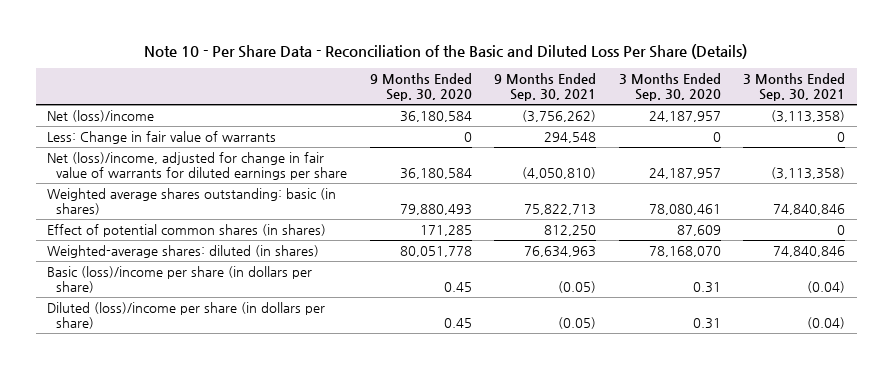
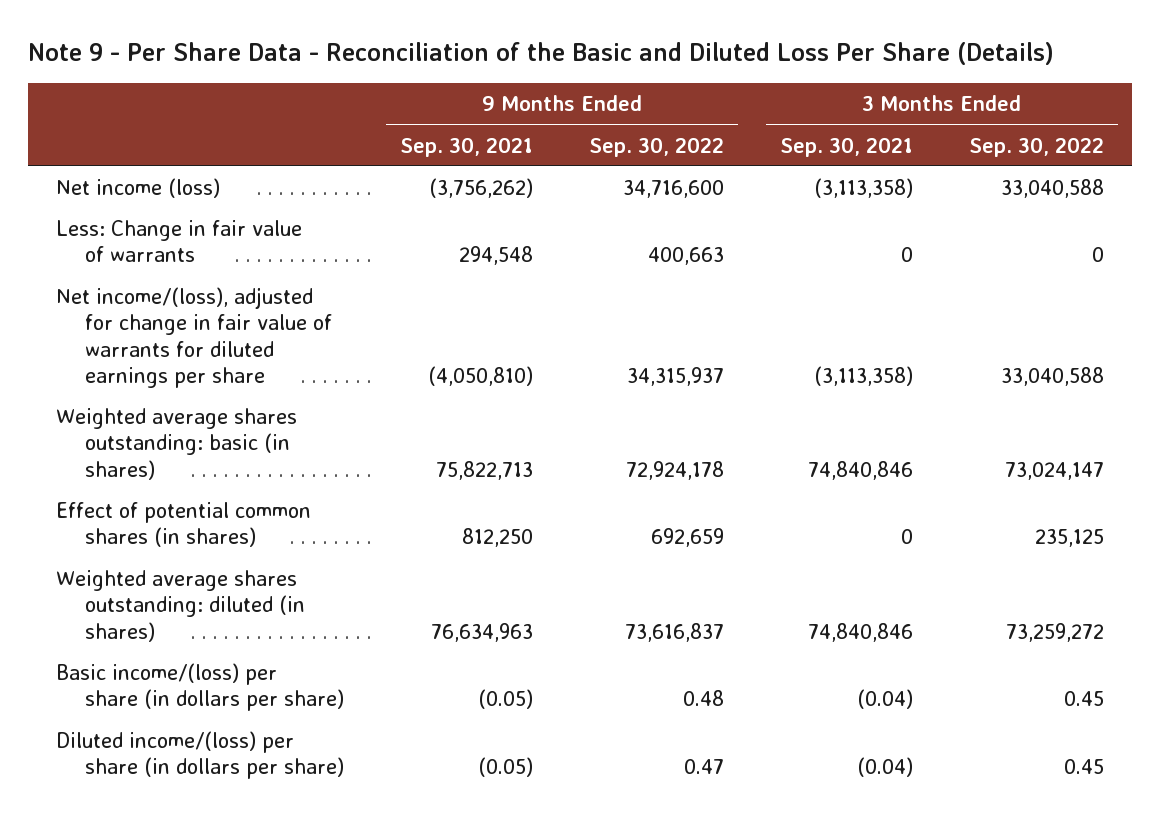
[144,43,748,59] Note 10 - Per Share Data - Reconciliation of the Basic and Diluted Loss Per Share (Details) -> [27,42,1054,66] Note 9 - Per Share Data - Reconciliation of the Basic and Diluted Loss Per Share (Details)
[369,73,472,102] 9 Months Ended Sep. 30, 2020 -> none
[618,73,721,102] 3 Months Ended Sep. 30, 2020 -> none
none -> [589,136,725,157] Sep. 30, 2022
none -> [969,136,1105,157] Sep. 30, 2022
[46,109,154,122] Net (loss)/income -> [55,178,220,199] Net income (loss)
[46,151,348,181] Net (loss)/income, adjusted for change in fair value of warrants for diluted earnings per share -> [55,287,333,388] Net income/(loss), adjusted for change in fair value of warrants for diluted earnings per share
[46,244,319,258] Weighted-average shares: diluted (in shares) -> [55,570,306,642] Weighted average shares outstanding: diluted (in shares)
[46,265,312,294] Basic (loss)/income per share (in dollars per share) -> [55,663,345,712] Basic income/(loss) per share (in dollars per share)
[46,301,325,330] Diluted (loss)/income per share (in dollars per share) -> [55,731,345,780] Diluted income/(loss) per share (in dollars per share)

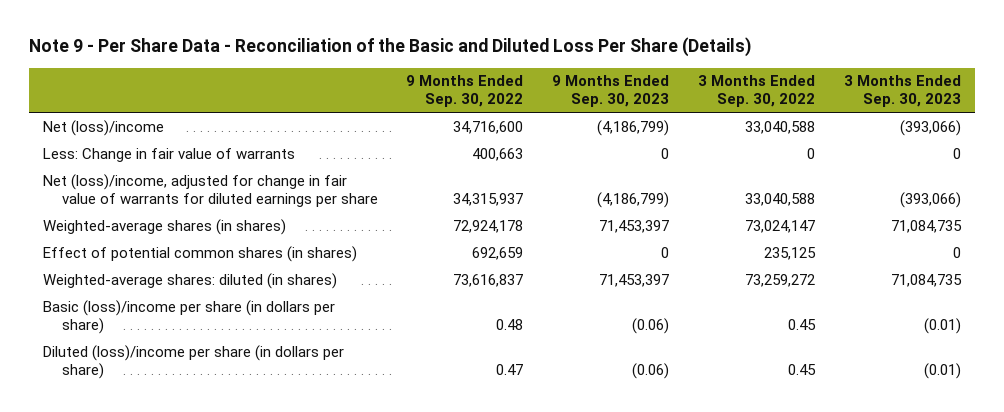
[400,136,534,157] Sep. 30, 2021 -> none
[780,136,914,157] Sep. 30, 2021 -> none
none -> [552,75,670,108] 9 Months Ended Sep. 30, 2023
none -> [843,75,961,108] 3 Months Ended Sep. 30, 2023
[55,178,220,199] Net income (loss) -> [43,119,165,136] Net (loss)/income
[55,287,333,388] Net income/(loss), adjusted for change in fair value of warrants for diluted earnings per share -> [43,173,378,207] Net (loss)/income, adjusted for change in fair value of warrants for diluted earnings per share
[55,408,297,480] Weighted average shares outstanding: basic (in shares) -> [43,218,287,235] Weighted-average shares (in shares)
[55,570,306,642] Weighted average shares outstanding: diluted (in shares) -> [43,272,338,289] Weighted-average shares: diluted (in shares)
[55,663,345,712] Basic income/(loss) per share (in dollars per share) -> [43,299,336,334] Basic (loss)/income per share (in dollars per share)
[55,731,345,780] Diluted income/(loss) per share (in dollars per share) -> [43,344,345,379] Diluted (loss)/income per share (in dollars per share)

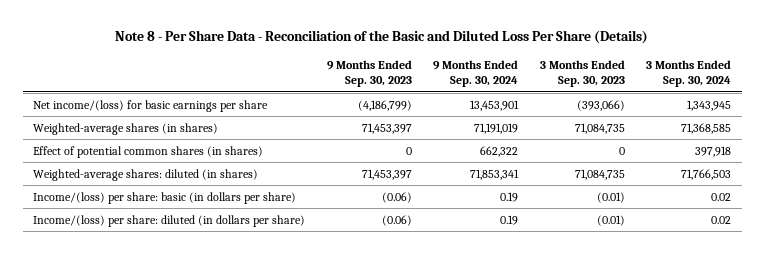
[28,37,751,58] Note 9 - Per Share Data - Reconciliation of the Basic and Diluted Loss Per Share (Details) -> [115,30,649,45] Note 8 - Per Share Data - Reconciliation of the Basic and Diluted Loss Per Share (Details)
[406,75,524,108] 9 Months Ended Sep. 30, 2022 -> none
[697,75,815,108] 3 Months Ended Sep. 30, 2022 -> none
none -> [433,60,519,88] 9 Months Ended Sep. 30, 2024
none -> [646,60,732,88] 3 Months Ended Sep. 30, 2024
[43,147,296,162] Less: Change in fair value of warrants -> none
[43,173,378,207] Net (loss)/income, adjusted for change in fair value of warrants for diluted earnings per share -> none
[43,119,165,136] Net (loss)/income -> [33,99,269,112] Net income/(loss) for basic earnings per share
[43,299,336,334] Basic (loss)/income per share (in dollars per share) -> [33,191,297,204] Income/(loss) per share: basic (in dollars per share)
[43,344,345,379] Diluted (loss)/income per share (in dollars per share) -> [33,214,306,227] Income/(loss) per share: diluted (in dollars per share)

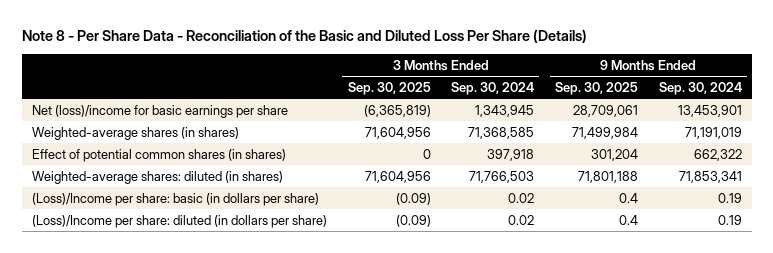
[326,60,412,88] 9 Months Ended Sep. 30, 2023 -> none
[539,60,625,88] 3 Months Ended Sep. 30, 2023 -> none
none -> [347,81,431,95] Sep. 30, 2025
none -> [554,81,638,95] Sep. 30, 2025
[33,99,269,112] Net income/(loss) for basic earnings per share -> [31,104,288,118] Net (loss)/income for basic earnings per share
[33,191,297,204] Income/(loss) per share: basic (in dollars per share) -> [31,192,319,206] (Loss)/Income per share: basic (in dollars per share)
[33,214,306,227] Income/(loss) per share: diluted (in dollars per share) -> [31,214,327,228] (Loss)/Income per share: diluted (in dollars per share)

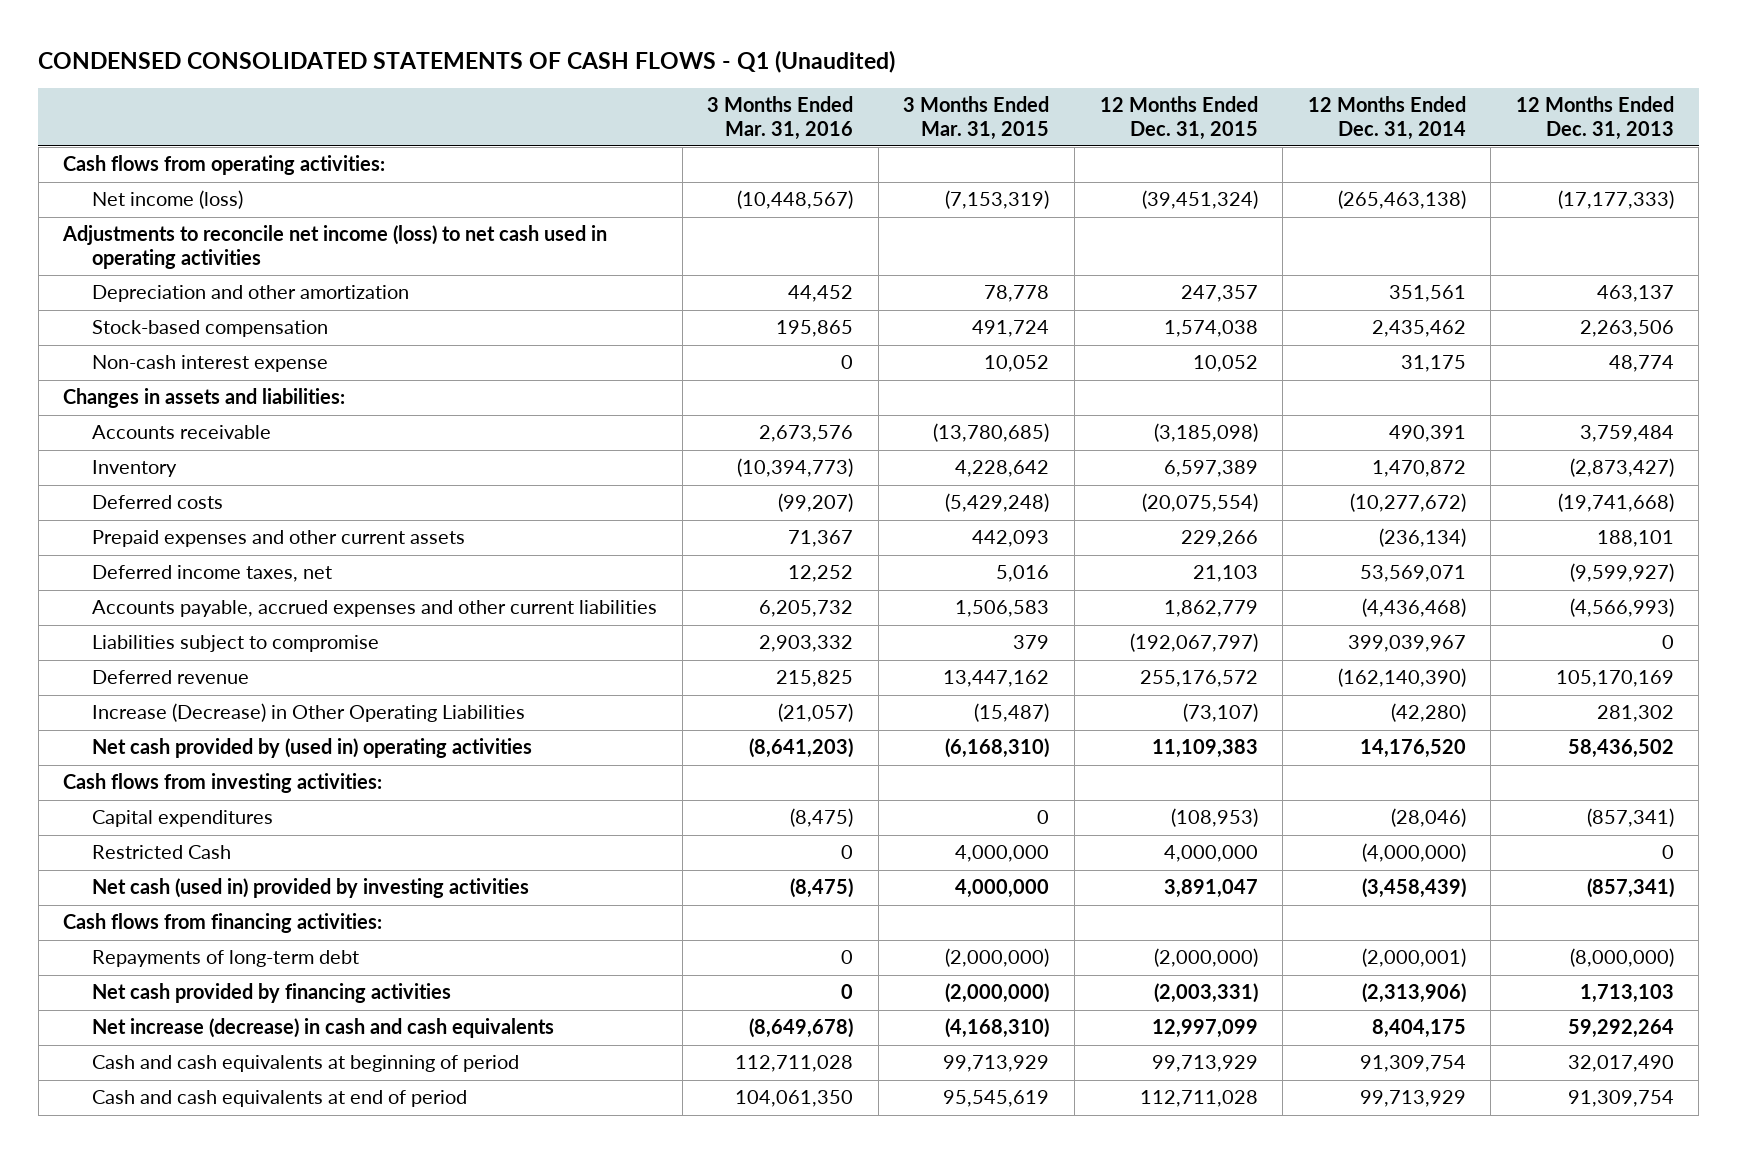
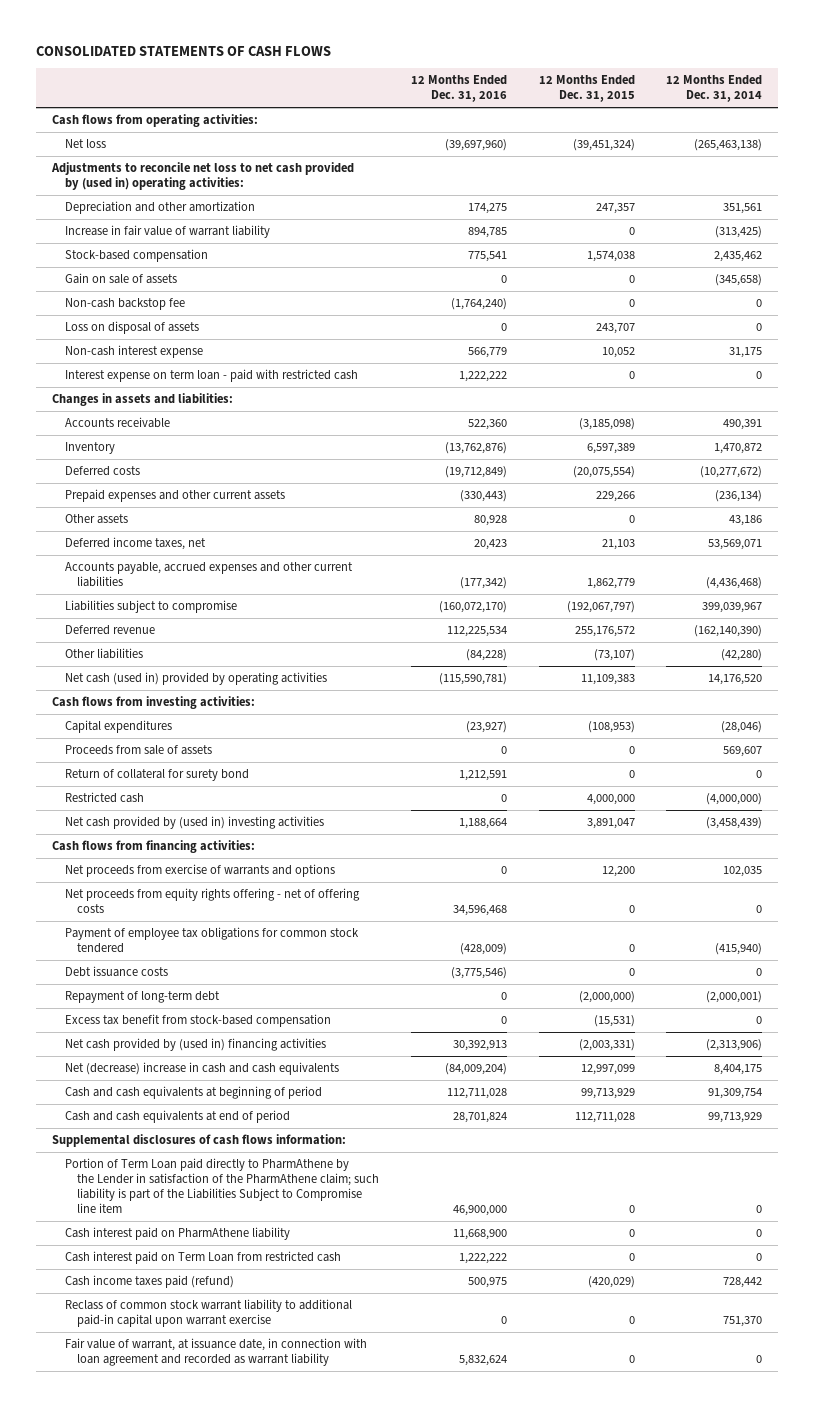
[38,49,896,73] CONDENSED CONSOLIDATED STATEMENTS OF CASH FLOWS - Q1 (Unaudited) -> [36,45,332,56] CONSOLIDATED STATEMENTS OF CASH FLOWS
[707,96,854,140] 3 Months Ended Mar. 31, 2016 -> none
[903,96,1050,140] 3 Months Ended Mar. 31, 2015 -> none
[1515,96,1674,140] 12 Months Ended Dec. 31, 2013 -> none
none -> [411,75,508,103] 12 Months Ended Dec. 31, 2016
[92,190,244,210] Net income (loss) -> [64,139,106,149] Net loss
[62,225,608,269] Adjustments to reconcile net income (loss) to net cash used in operating activities -> [50,162,354,191] Adjustments to reconcile net loss to net cash provided by (used in) operating activities:
none -> [64,225,270,239] Increase in fair value of warrant liability
none -> [64,273,177,285] Gain on sale of assets
none -> [64,298,185,311] Non-cash backstop fee
none -> [64,321,199,335] Loss on disposal of assets
none -> [64,369,358,383] Interest expense on term loan - paid with restricted cash
none -> [64,514,128,525] Other assets
[92,703,526,723] Increase (Decrease) in Other Operating Liabilities -> [64,648,143,660] Other liabilities
[92,738,533,759] Net cash provided by (used in) operating activities -> [64,672,327,686] Net cash (used in) provided by operating activities
none -> [64,745,212,756] Proceeds from sale of assets
none -> [64,769,249,782] Return of collateral for surety bond
[92,845,232,860] Restricted Cash -> [64,792,144,804] Restricted cash
[92,878,530,899] Net cash (used in) provided by investing activities -> [64,816,324,830] Net cash provided by (used in) investing activities
none -> [64,864,335,878] Net proceeds from exercise of warrants and options
none -> [64,888,360,914] Net proceeds from equity rights offering - net of offering costs
none -> [64,927,359,954] Payment of employee tax obligations for common stock tendered
none -> [64,966,168,978] Debt issuance costs
[92,950,360,968] Repayments of long-term debt -> [64,991,220,1004] Repayment of long-term debt
none -> [64,1014,331,1028] Excess tax benefit from stock-based compensation
[92,983,452,1004] Net cash provided by financing activities -> [64,1038,326,1052] Net cash provided by (used in) financing activities
[92,1018,555,1039] Net increase (decrease) in cash and cash equivalents -> [64,1062,339,1076] Net (decrease) increase in cash and cash equivalents
none -> [51,1134,346,1148] Supplemental disclosures of cash flows information:
none -> [64,1158,380,1214] Portion of Term Loan paid directly to PharmAthene by the Lender in satisfaction of the PharmAthene claim; such liability is part of the Liabilities Subject to Compromise line item
none -> [64,1227,290,1241] Cash interest paid on PharmAthene liability
none -> [64,1251,341,1265] Cash interest paid on Term Loan from restricted cash
none -> [64,1275,234,1289] Cash income taxes paid (refund)
none -> [64,1299,352,1328] Reclass of common stock warrant liability to additional paid-in capital upon warrant exercise
none -> [64,1338,367,1367] Fair value of warrant, at issuance date, in connection with loan agreement and recorded as warrant liability

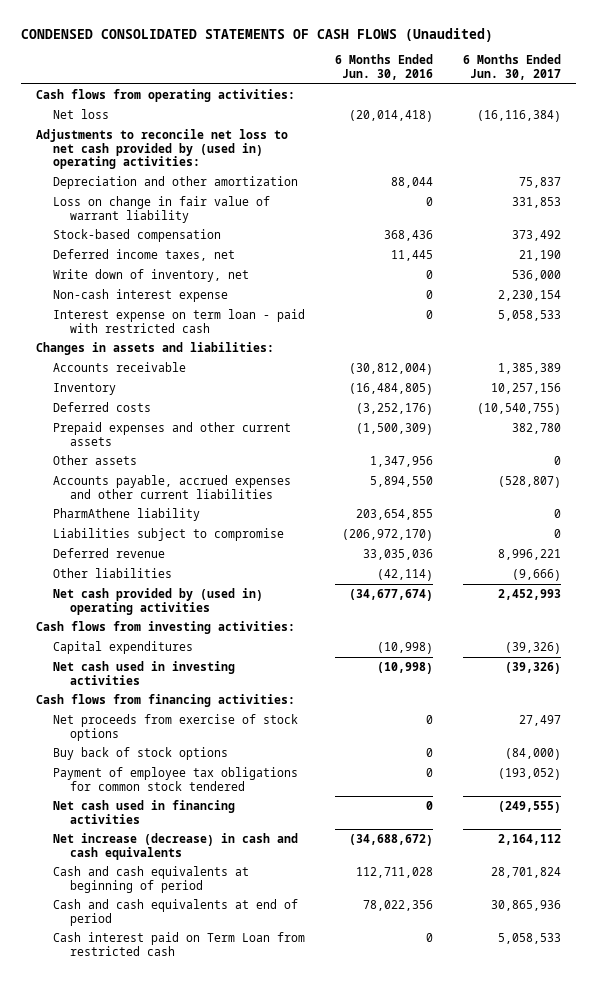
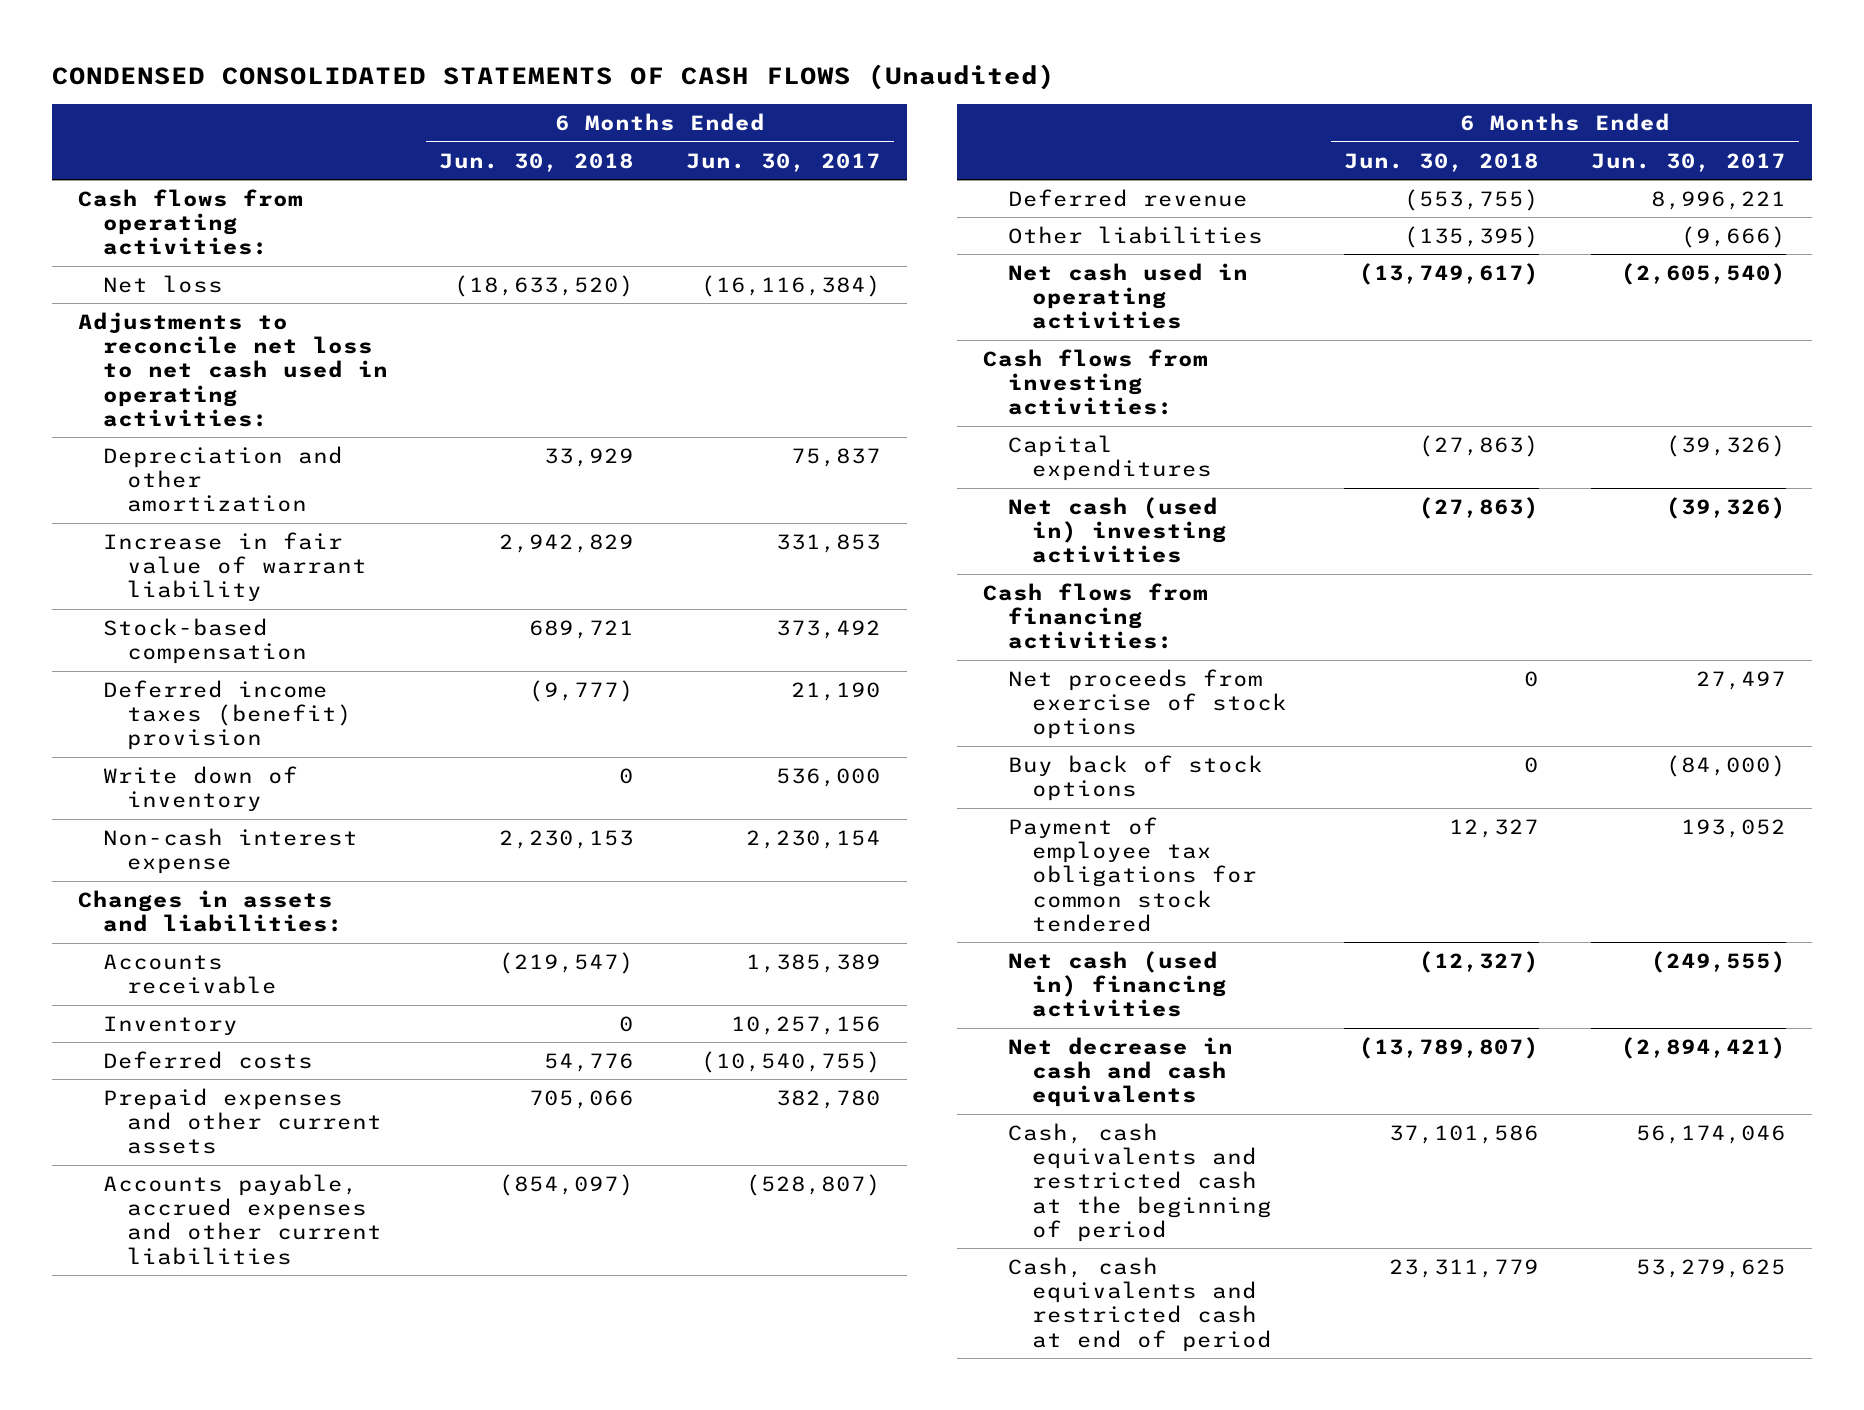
[335,54,434,80] 6 Months Ended Jun. 30, 2016 -> none
none -> [439,152,635,172] Jun. 30, 2018
[36,128,289,170] Adjustments to reconcile net loss to net cash provided by (used in) operating activities: -> [78,311,388,427] Adjustments to reconcile net loss to net cash used in operating activities:
[53,195,271,223] Loss on change in fair value of warrant liability -> [102,531,368,603] Increase in fair value of warrant liability
[53,248,236,261] Deferred income taxes, net -> [102,679,353,751] Deferred income taxes (benefit) provision
[53,268,250,282] Write down of inventory, net -> [102,765,298,813] Write down of inventory
[53,308,306,333] Interest expense on term loan - paid with restricted cash -> none
[53,454,138,465] Other assets -> none
[53,507,201,521] PharmAthene liability -> none
[53,527,285,541] Liabilities subject to compromise -> none
[53,587,264,615] Net cash provided by (used in) operating activities -> [1007,262,1248,330] Net cash used in operating activities
[497,588,561,600] 2,452,993 -> [1620,262,1786,285] (2,605,540)
[53,660,236,685] Net cash used in investing activities -> [1007,496,1228,564] Net cash (used in) investing activities
[53,931,306,956] Cash interest paid on Term Loan from restricted cash -> none
[497,767,561,780] (193,052) -> [1680,818,1786,838] 193,052
[53,799,236,824] Net cash used in financing activities -> [1007,950,1228,1018] Net cash (used in) financing activities
[53,832,299,860] Net increase (decrease) in cash and cash equivalents -> [1007,1036,1233,1108] Net decrease in cash and cash equivalents
[497,833,561,845] 2,164,112 -> [1620,1036,1786,1059] (2,894,421)
[53,865,250,893] Cash and cash equivalents at beginning of period -> [1007,1122,1273,1242] Cash, cash equivalents and restricted cash at the beginning of period
[490,866,561,878] 28,701,824 -> [1635,1124,1786,1144] 56,174,046
[53,898,299,926] Cash and cash equivalents at end of period -> [1007,1256,1273,1352] Cash, cash equivalents and restricted cash at end of period
[490,899,561,911] 30,865,936 -> [1635,1258,1786,1278] 53,279,625

